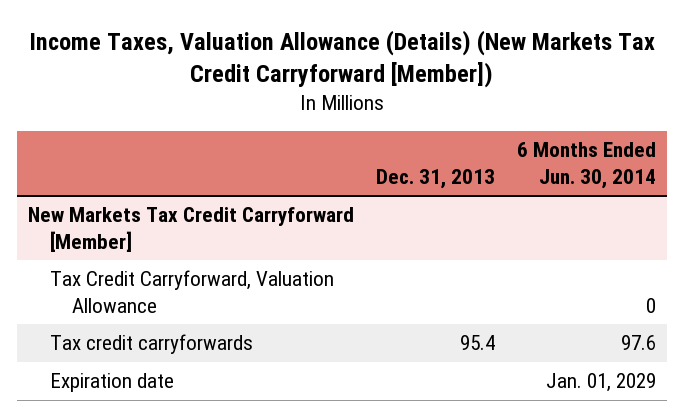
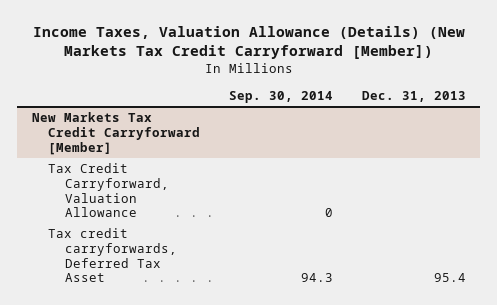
[517,142,657,189] 6 Months Ended Jun. 30, 2014 -> none
none -> [228,91,333,104] Sep. 30, 2014
[50,373,175,393] Expiration date -> none
[50,334,254,355] Tax credit carryforwards -> [48,228,177,283] Tax credit carryforwards, Deferred Tax Asset

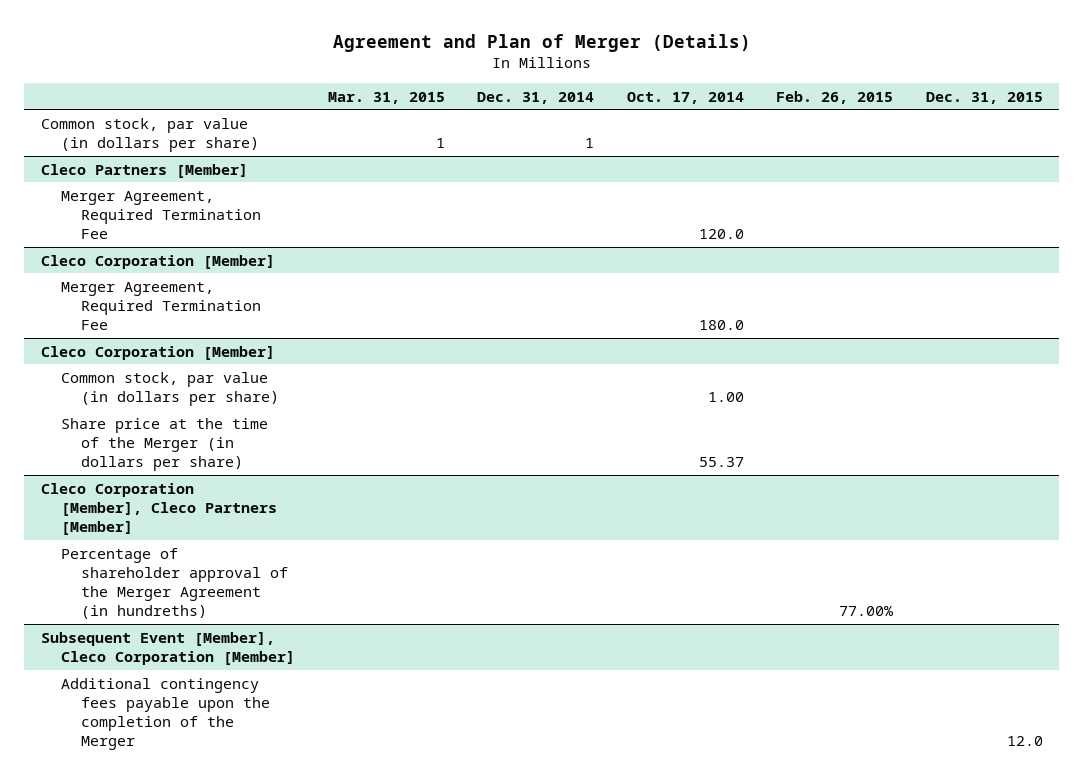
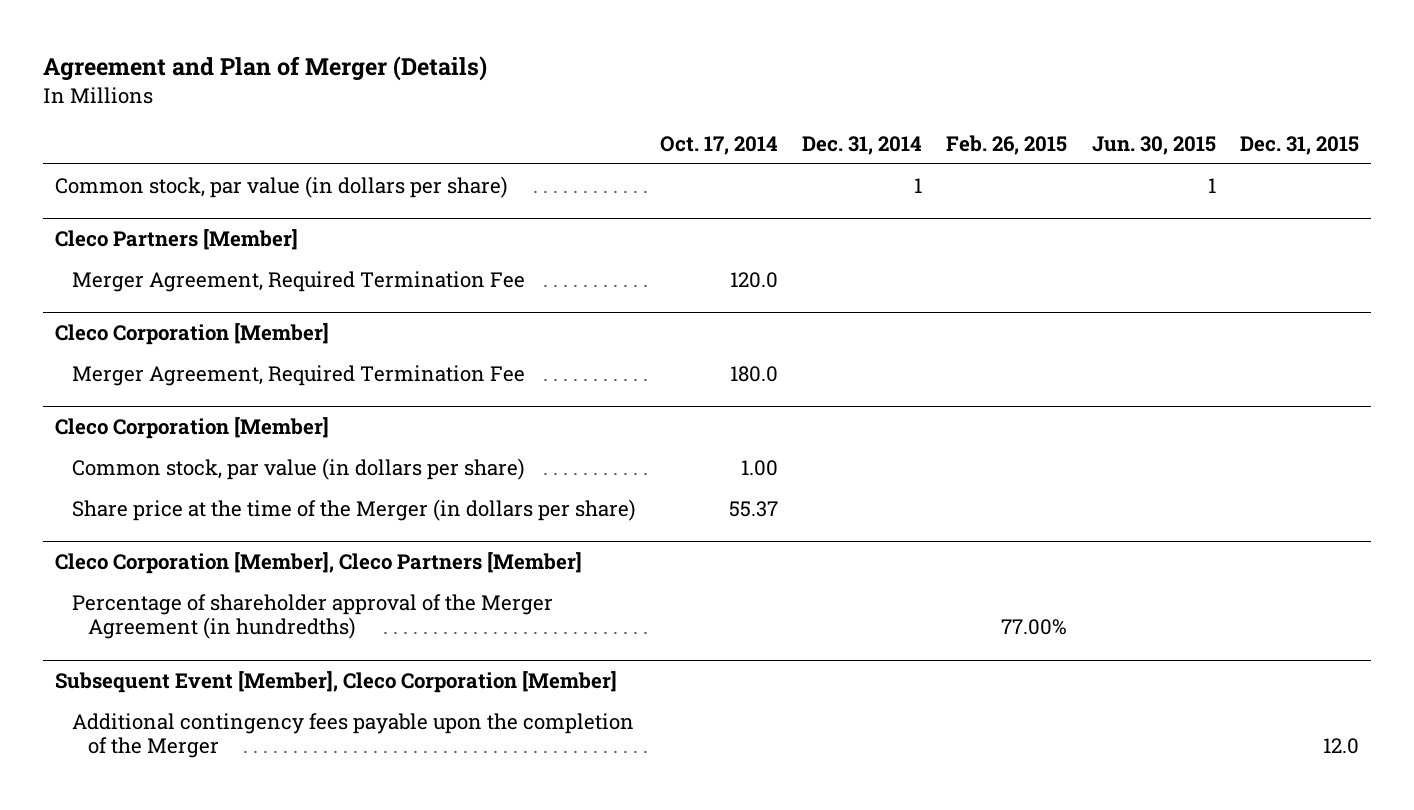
[327,91,445,104] Mar. 31, 2015 -> none
none -> [1091,135,1216,155] Jun. 30, 2015
[61,547,289,620] Percentage of shareholder approval of the Merger Agreement (in hundreths) -> [71,593,553,640] Percentage of shareholder approval of the Merger Agreement (in hundredths)

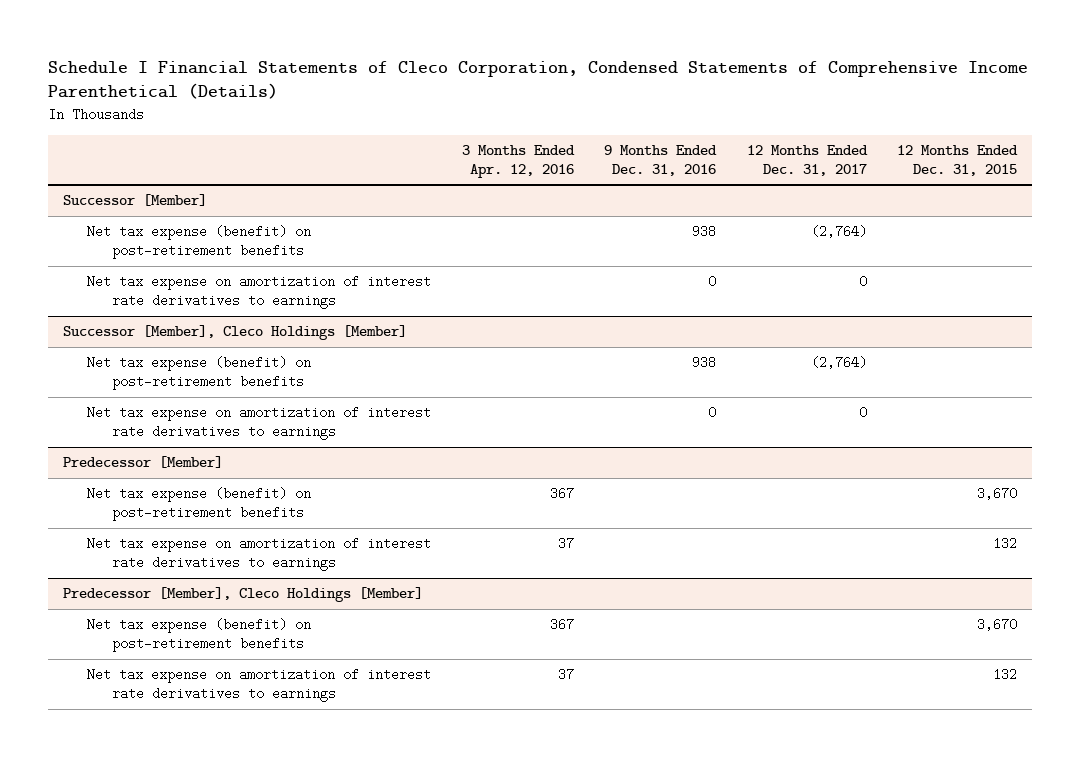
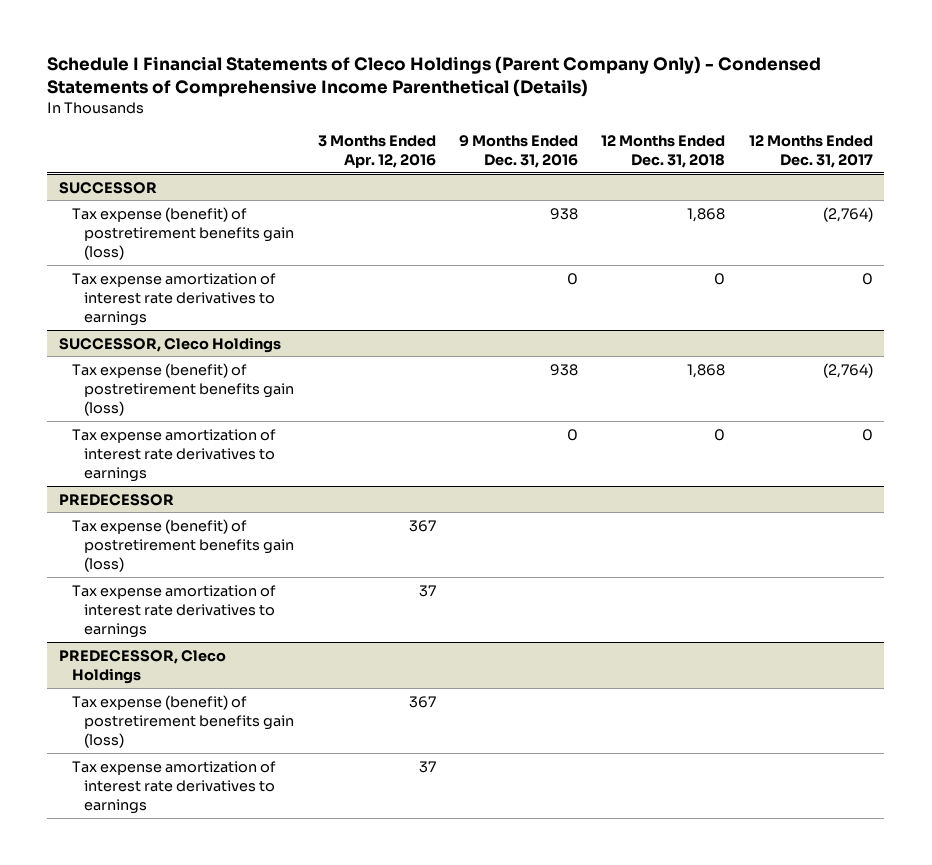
[47,60,1028,100] Schedule I Financial Statements of Cleco Corporation, Condensed Statements of Comprehensive Income Parenthetical (Details) -> [47,56,822,97] Schedule I Financial Statements of Cleco Holdings (Parent Company Only) - Condensed Statements of Comprehensive Income Parenthetical (Details)
[897,145,1019,176] 12 Months Ended Dec. 31, 2015 -> none
none -> [601,134,726,169] 12 Months Ended Dec. 31, 2018
[62,194,207,207] Successor [Member] -> [59,181,158,194] SUCCESSOR
[87,225,312,260] Net tax expense (benefit) on post-retirement benefits -> [71,206,295,260] Tax expense (benefit) of postretirement benefits gain (loss)
[87,275,432,310] Net tax expense on amortization of interest rate derivatives to earnings -> [71,272,276,326] Tax expense amortization of interest rate derivatives to earnings
[62,325,407,341] Successor [Member], Cleco Holdings [Member] -> [59,336,282,353] SUCCESSOR, Cleco Holdings
[87,356,312,391] Net tax expense (benefit) on post-retirement benefits -> [71,362,295,416] Tax expense (benefit) of postretirement benefits gain (loss)
[87,406,432,441] Net tax expense on amortization of interest rate derivatives to earnings -> [71,428,276,482] Tax expense amortization of interest rate derivatives to earnings
[62,456,223,469] Predecessor [Member] -> [59,493,175,506] PREDECESSOR
[87,487,312,522] Net tax expense (benefit) on post-retirement benefits -> [71,518,295,572] Tax expense (benefit) of postretirement benefits gain (loss)
[87,537,432,572] Net tax expense on amortization of interest rate derivatives to earnings -> [71,584,276,638] Tax expense amortization of interest rate derivatives to earnings
[62,587,423,603] Predecessor [Member], Cleco Holdings [Member] -> [59,649,227,684] PREDECESSOR, Cleco Holdings
[87,618,312,653] Net tax expense (benefit) on post-retirement benefits -> [71,694,295,748] Tax expense (benefit) of postretirement benefits gain (loss)
[87,668,432,703] Net tax expense on amortization of interest rate derivatives to earnings -> [71,760,276,814] Tax expense amortization of interest rate derivatives to earnings

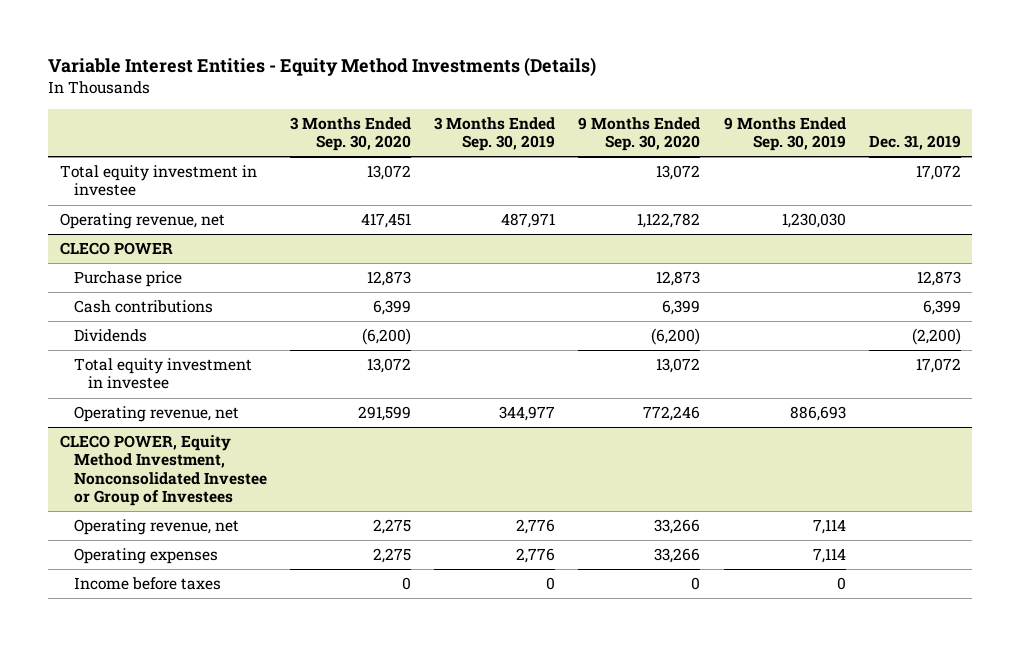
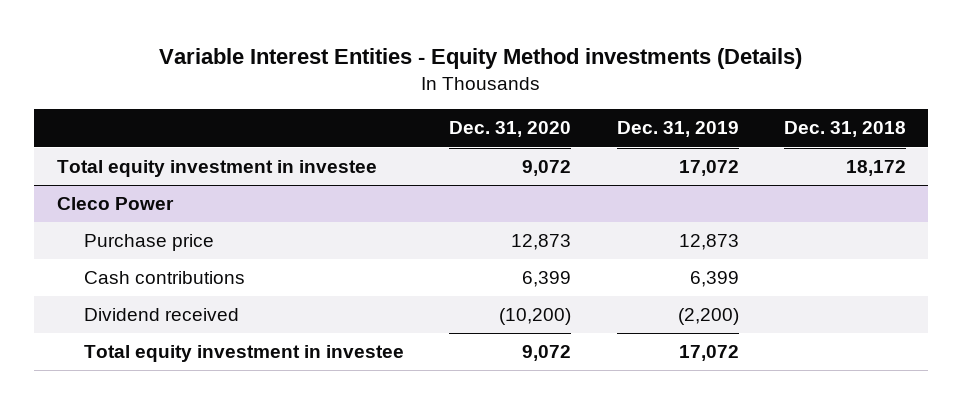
[48,57,597,77] Variable Interest Entities - Equity Method Investments (Details) -> [159,48,803,70] Variable Interest Entities - Equity Method investments (Details)
[290,117,412,152] 3 Months Ended Sep. 30, 2020 -> none
[434,117,556,152] 3 Months Ended Sep. 30, 2019 -> none
[578,117,701,152] 9 Months Ended Sep. 30, 2020 -> none
[723,117,846,152] 9 Months Ended Sep. 30, 2019 -> none
none -> [449,121,572,138] Dec. 31, 2020
none -> [783,121,906,138] Dec. 31, 2018
[59,213,225,230] Operating revenue, net -> none
[59,242,173,256] CLECO POWER -> [56,197,174,211] Cleco Power
[73,329,147,343] Dividends -> [84,308,240,322] Dividend received
[73,406,239,423] Operating revenue, net -> none
[59,435,267,506] CLECO POWER, Equity Method Investment, Nonconsolidated Investee or Group of Investees -> none
[73,519,239,536] Operating revenue, net -> none
[73,548,218,565] Operating expenses -> none
[73,577,221,591] Income before taxes -> none

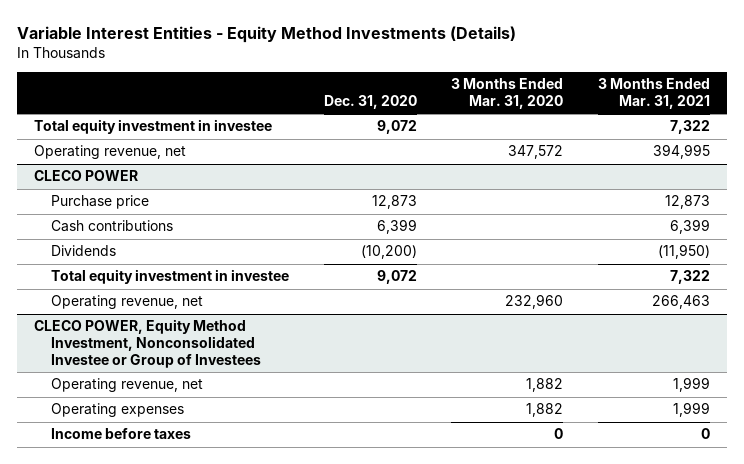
[159,48,803,70] Variable Interest Entities - Equity Method investments (Details) -> [17,25,517,43] Variable Interest Entities - Equity Method Investments (Details)
[616,121,739,138] Dec. 31, 2019 -> none
[783,121,906,138] Dec. 31, 2018 -> none
none -> [451,78,564,110] 3 Months Ended Mar. 31, 2020
none -> [597,78,710,110] 3 Months Ended Mar. 31, 2021
none -> [34,145,187,160] Operating revenue, net
[56,197,174,211] Cleco Power -> [34,170,139,182] CLECO POWER
[84,308,240,322] Dividend received -> [50,245,116,257] Dividends
none -> [50,295,203,310] Operating revenue, net
none -> [34,319,261,368] CLECO POWER, Equity Method Investment, Nonconsolidated Investee or Group of Investees
none -> [50,378,203,393] Operating revenue, net
none -> [50,403,184,418] Operating expenses
none -> [50,428,191,440] Income before taxes

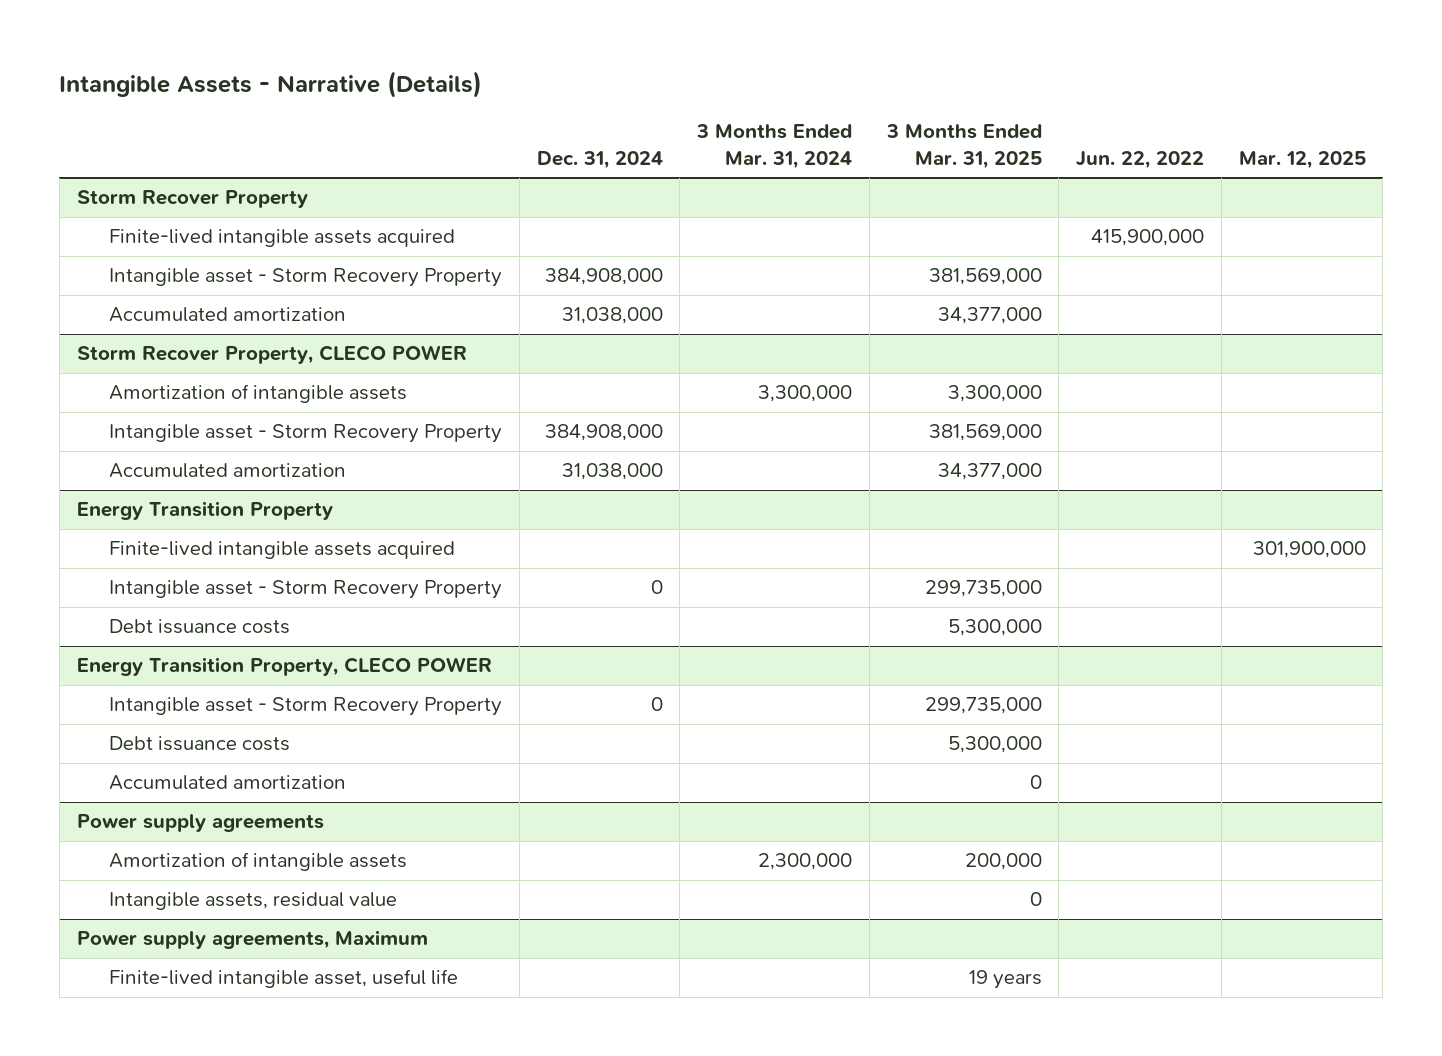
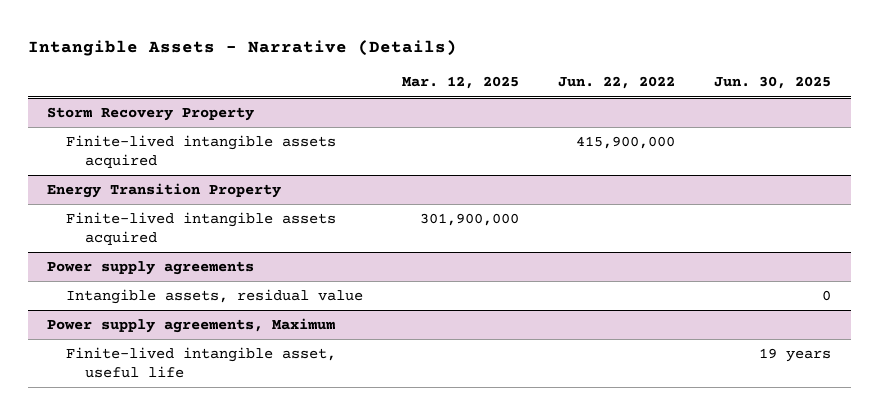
[536,150,663,169] Dec. 31, 2024 -> none
[696,124,853,169] 3 Months Ended Mar. 31, 2024 -> none
[885,124,1042,169] 3 Months Ended Mar. 31, 2025 -> none
none -> [714,76,832,90] Jun. 30, 2025
[76,190,308,209] Storm Recover Property -> [47,107,255,122] Storm Recovery Property
[109,268,503,288] Intangible asset - Storm Recovery Property -> none
[109,307,347,323] Accumulated amortization -> none
[76,345,467,365] Storm Recover Property, CLECO POWER -> none
[109,384,408,404] Amortization of intangible assets -> none
[109,424,503,444] Intangible asset - Storm Recovery Property -> none
[109,463,347,479] Accumulated amortization -> none
[109,580,503,600] Intangible asset - Storm Recovery Property -> none
[109,619,291,635] Debt issuance costs -> none
[76,657,492,677] Energy Transition Property, CLECO POWER -> none
[109,697,503,717] Intangible asset - Storm Recovery Property -> none
[109,736,291,752] Debt issuance costs -> none
[109,775,347,791] Accumulated amortization -> none
[109,852,408,872] Amortization of intangible assets -> none

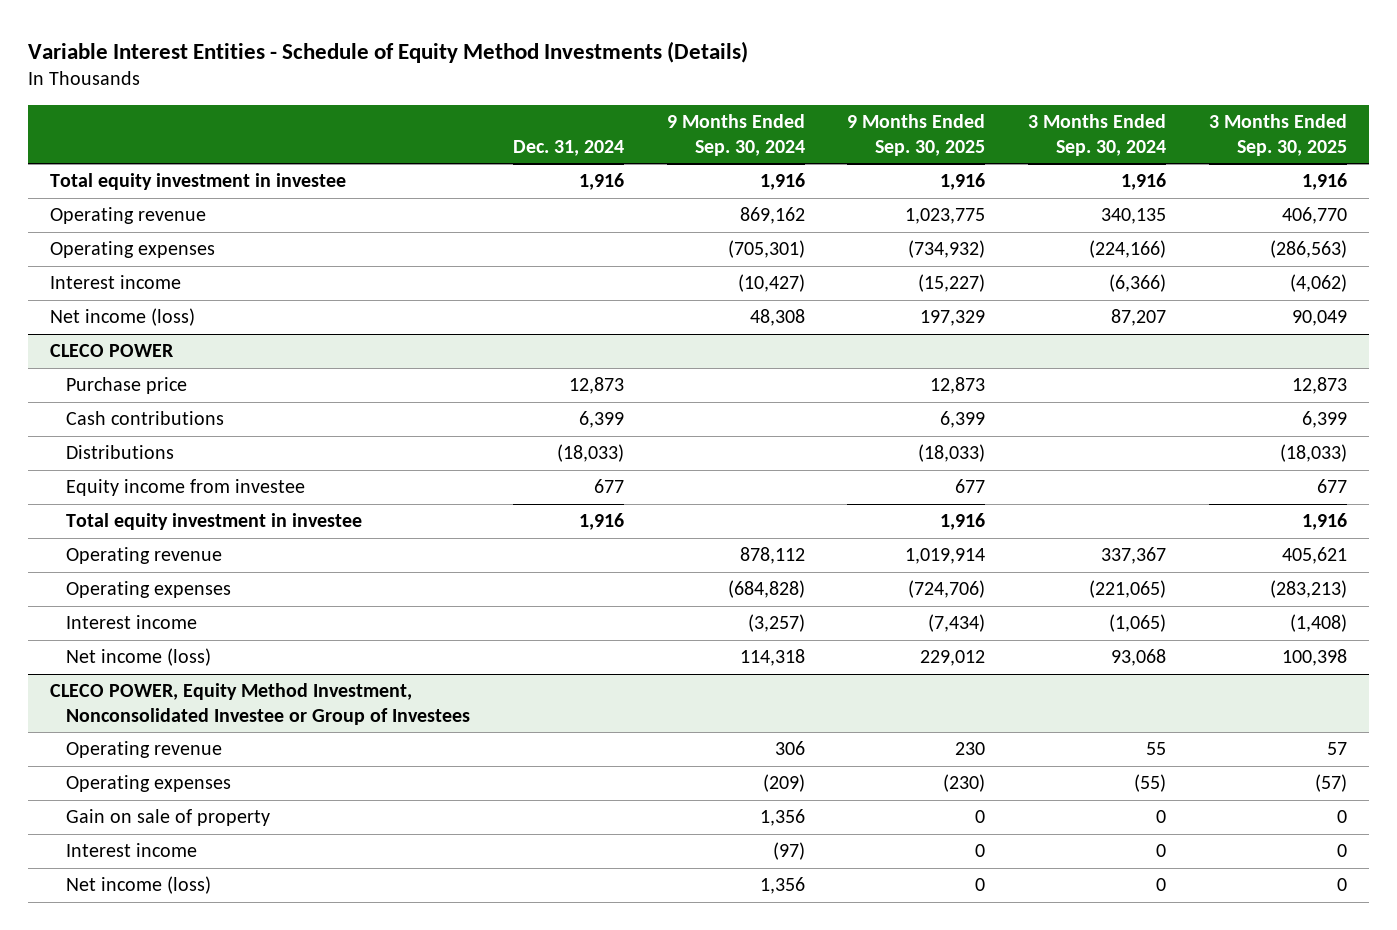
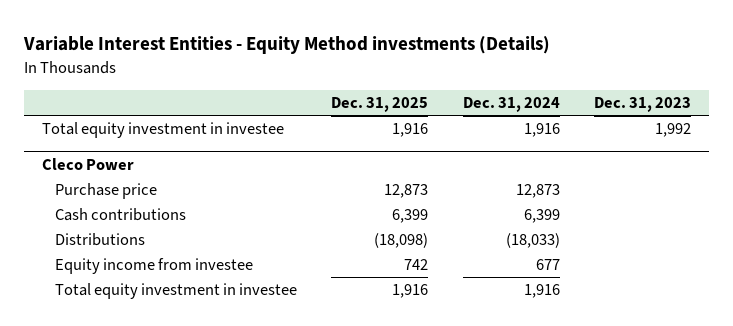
[28,40,749,63] Variable Interest Entities - Schedule of Equity Method Investments (Details) -> [23,36,551,55] Variable Interest Entities - Equity Method investments (Details)
[666,114,805,156] 9 Months Ended Sep. 30, 2024 -> none
[847,114,986,156] 9 Months Ended Sep. 30, 2025 -> none
[1028,114,1167,156] 3 Months Ended Sep. 30, 2024 -> none
[1209,114,1348,156] 3 Months Ended Sep. 30, 2025 -> none
none -> [331,96,429,112] Dec. 31, 2025
none -> [594,96,692,112] Dec. 31, 2023
[49,207,206,225] Operating revenue -> none
[49,241,215,259] Operating expenses -> none
[49,275,181,290] Interest income -> none
[49,308,195,327] Net income (loss) -> none
[49,344,174,358] CLECO POWER -> [41,157,134,170] Cleco Power
[65,547,222,565] Operating revenue -> none
[65,581,231,599] Operating expenses -> none
[65,615,197,630] Interest income -> none
[65,648,211,667] Net income (loss) -> none
[49,683,470,726] CLECO POWER, Equity Method Investment, Nonconsolidated Investee or Group of Investees -> none
[65,741,222,759] Operating revenue -> none
[65,775,231,793] Operating expenses -> none
[65,809,270,827] Gain on sale of property -> none
[65,843,197,858] Interest income -> none
[65,876,211,895] Net income (loss) -> none

